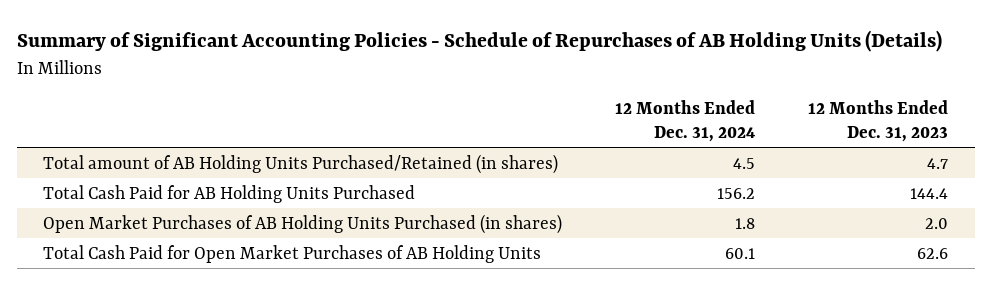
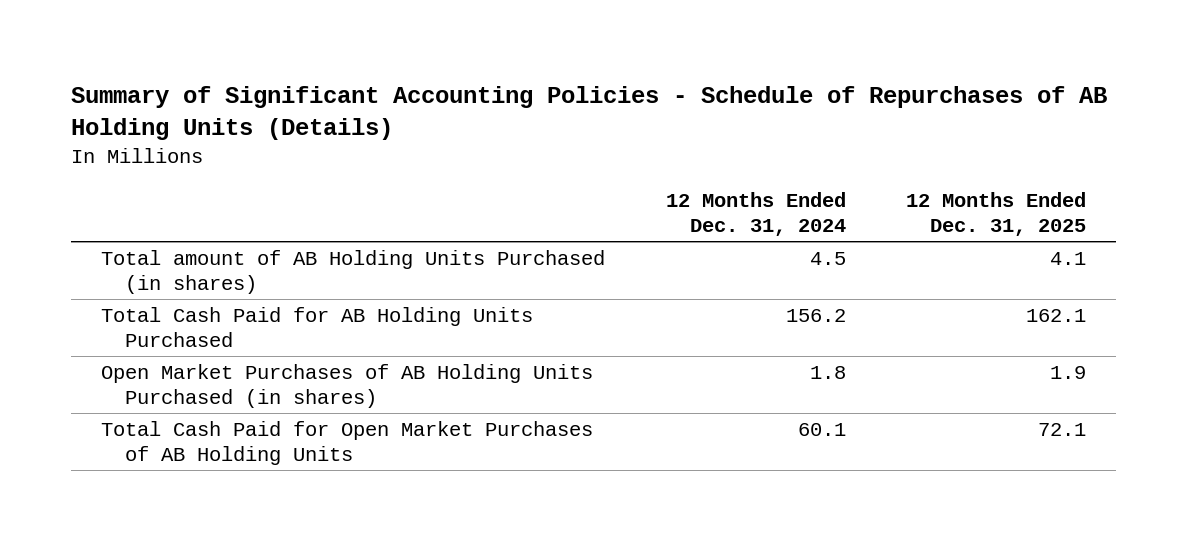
[808,100,949,142] 12 Months Ended Dec. 31, 2023 -> none
none -> [905,191,1086,236] 12 Months Ended Dec. 31, 2025
[43,153,559,174] Total amount of AB Holding Units Purchased/Retained (in shares) -> [101,250,606,294] Total amount of AB Holding Units Purchased (in shares)

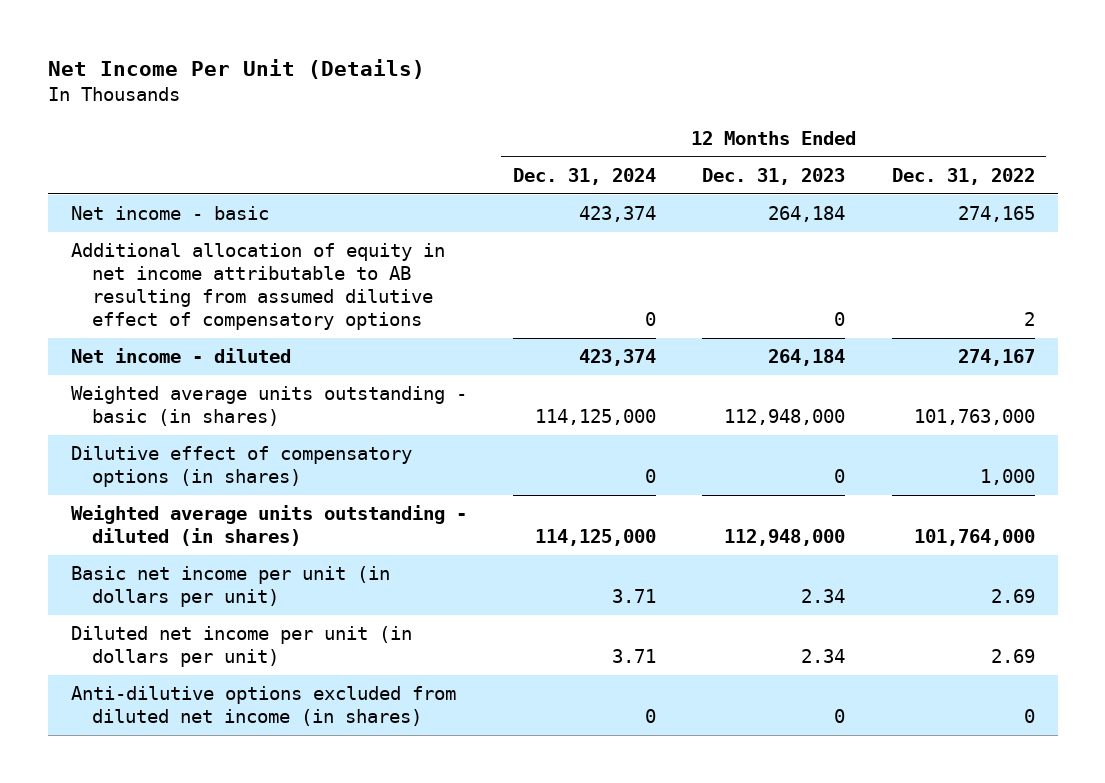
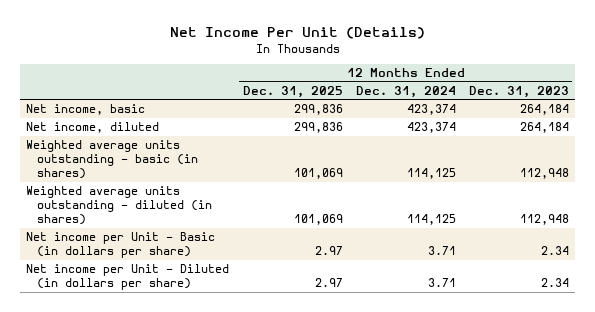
[891,167,1035,185] Dec. 31, 2022 -> none
none -> [242,85,343,98] Dec. 31, 2025
[70,243,445,331] Additional allocation of equity in net income attributable to AB resulting from assumed dilutive effect of compensatory options -> none
[70,446,412,488] Dilutive effect of compensatory options (in shares) -> none
[70,686,456,727] Anti-dilutive options excluded from diluted net income (in shares) -> none
[70,206,269,221] Net income - basic -> [26,104,146,116] Net income, basic
[70,348,291,364] Net income - diluted -> [26,122,160,134] Net income, diluted
[535,409,657,426] 114,125,000 -> [406,168,456,180] 114,125
[724,409,846,426] 112,948,000 -> [519,168,569,180] 112,948
[535,529,657,547] 114,125,000 -> [406,214,456,226] 114,125
[724,529,846,547] 112,948,000 -> [519,214,569,226] 112,948
[70,566,390,608] Basic net income per unit (in dollars per unit) -> [26,232,216,259] Net income per Unit - Basic (in dollars per share)
[70,626,412,668] Diluted net income per unit (in dollars per unit) -> [26,264,230,291] Net income per Unit - Diluted (in dollars per share)

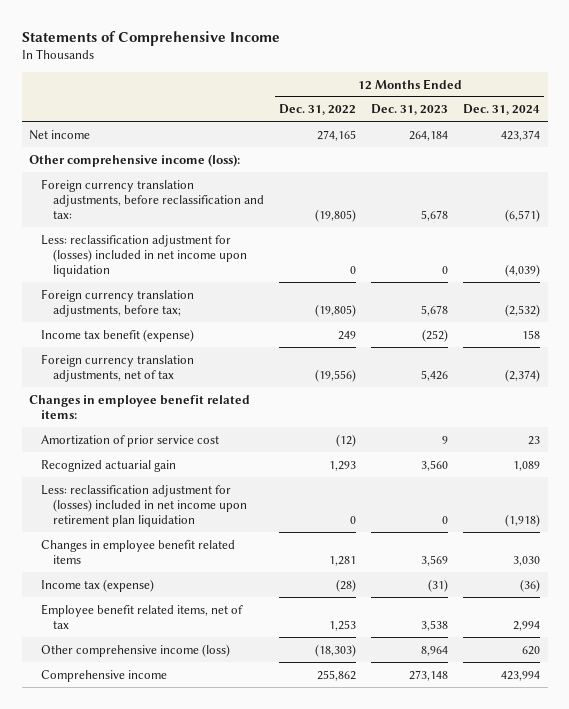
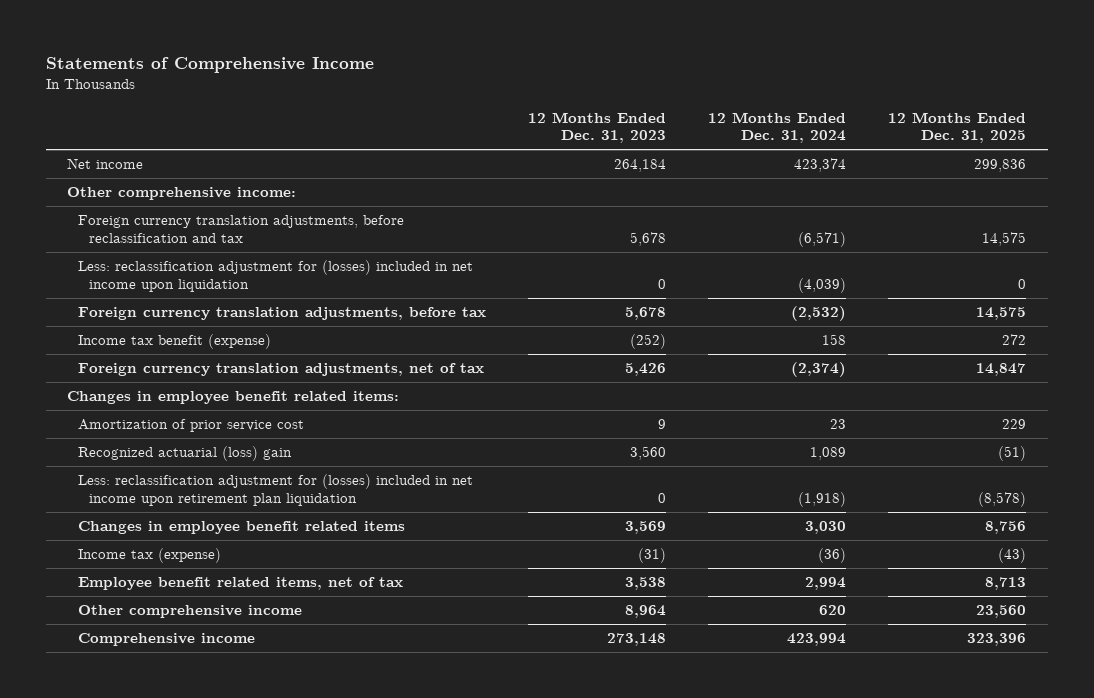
[278,104,356,116] Dec. 31, 2022 -> none
none -> [888,111,1027,144] 12 Months Ended Dec. 31, 2025
[29,153,241,167] Other comprehensive income (loss): -> [67,187,297,201] Other comprehensive income:
[41,178,264,219] Foreign currency translation adjustments, before reclassification and tax: -> [78,215,405,243] Foreign currency translation adjustments, before reclassification and tax
[41,288,195,317] Foreign currency translation adjustments, before tax; -> [78,307,487,321] Foreign currency translation adjustments, before tax
[41,459,177,472] Recognized actuarial gain -> [78,446,293,462] Recognized actuarial (loss) gain
[41,643,231,657] Other comprehensive income (loss) -> [78,605,303,619] Other comprehensive income

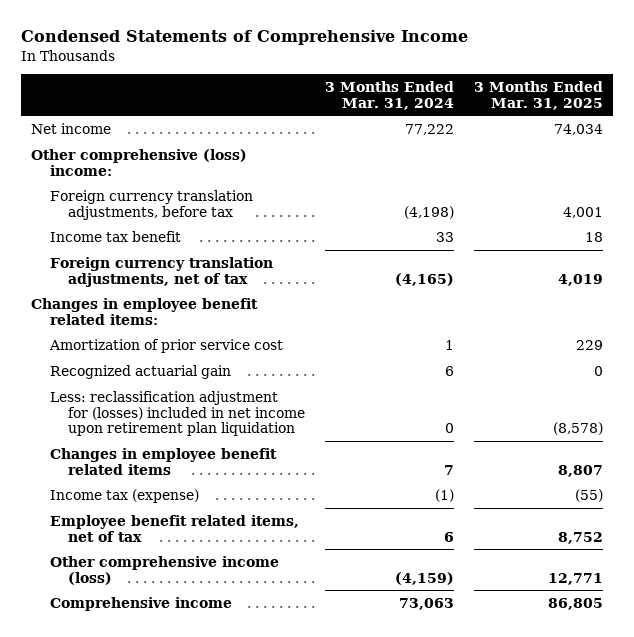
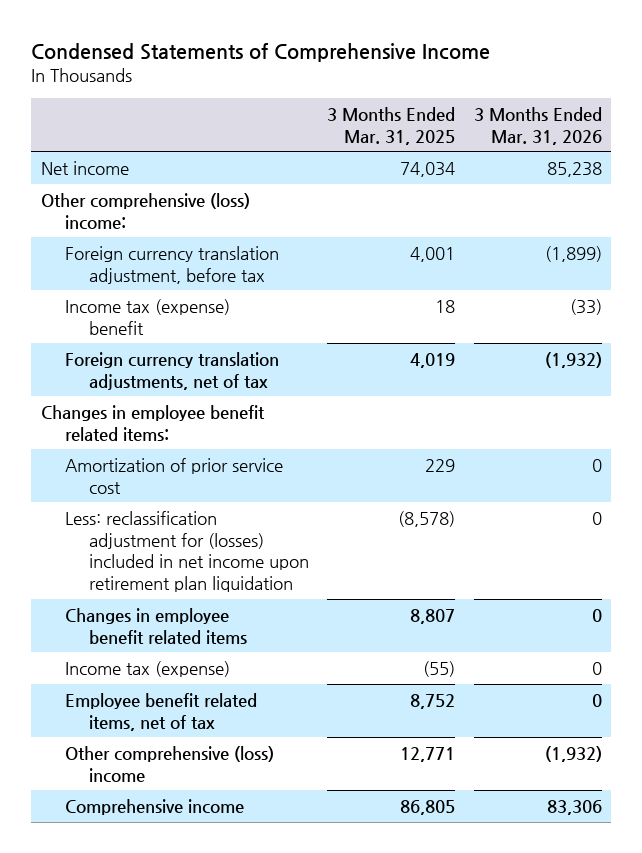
[325,80,455,110] 3 Months Ended Mar. 31, 2024 -> none
none -> [473,106,602,145] 3 Months Ended Mar. 31, 2026
[49,189,253,220] Foreign currency translation adjustments, before tax -> [64,245,279,284] Foreign currency translation adjustment, before tax
[49,230,181,242] Income tax benefit -> [64,298,230,335] Income tax (expense) benefit
[49,364,231,379] Recognized actuarial gain -> none
[49,555,279,585] Other comprehensive income (loss) -> [64,745,274,783] Other comprehensive (loss) income

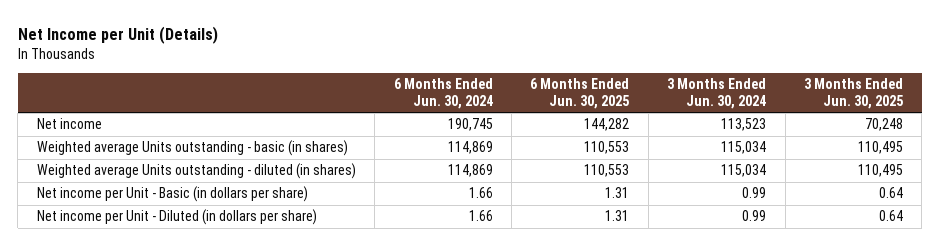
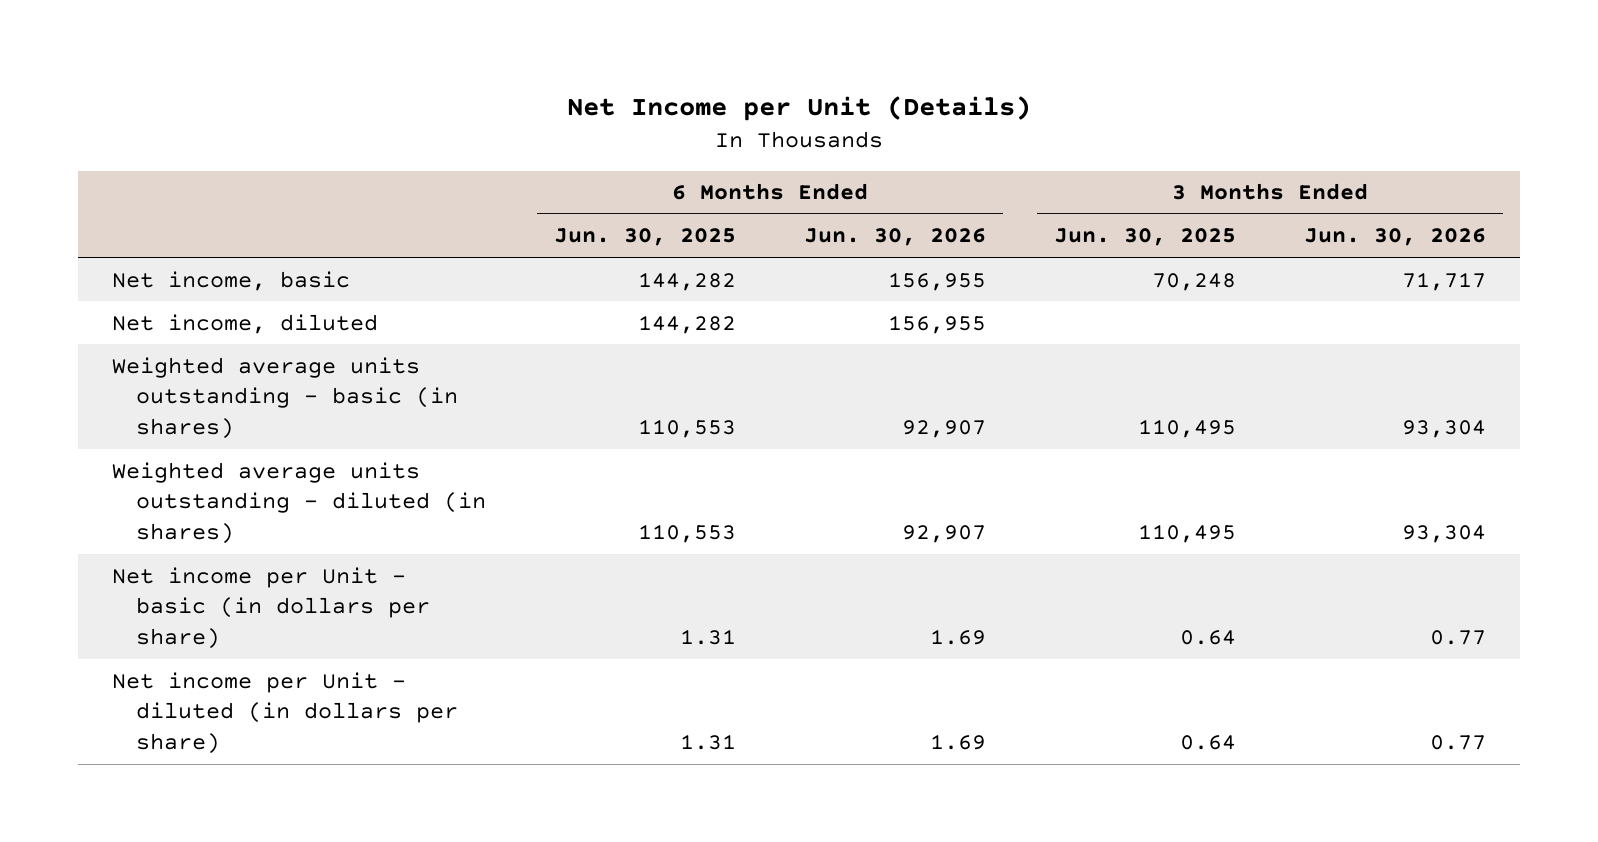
[393,78,493,109] 6 Months Ended Jun. 30, 2024 -> none
[667,78,767,109] 3 Months Ended Jun. 30, 2024 -> none
none -> [804,228,987,247] Jun. 30, 2026
none -> [1303,228,1486,247] Jun. 30, 2026
[36,118,102,130] Net income -> [112,270,351,291] Net income, basic
none -> [112,313,379,334] Net income, diluted
[36,140,348,157] Weighted average Units outstanding - basic (in shares) -> [112,356,459,440] Weighted average units outstanding - basic (in shares)
[36,163,356,180] Weighted average Units outstanding - diluted (in shares) -> [112,461,487,545] Weighted average units outstanding - diluted (in shares)
[36,186,308,203] Net income per Unit - Basic (in dollars per share) -> [112,566,431,650] Net income per Unit - basic (in dollars per share)
[36,209,317,226] Net income per Unit - Diluted (in dollars per share) -> [112,671,459,755] Net income per Unit - diluted (in dollars per share)

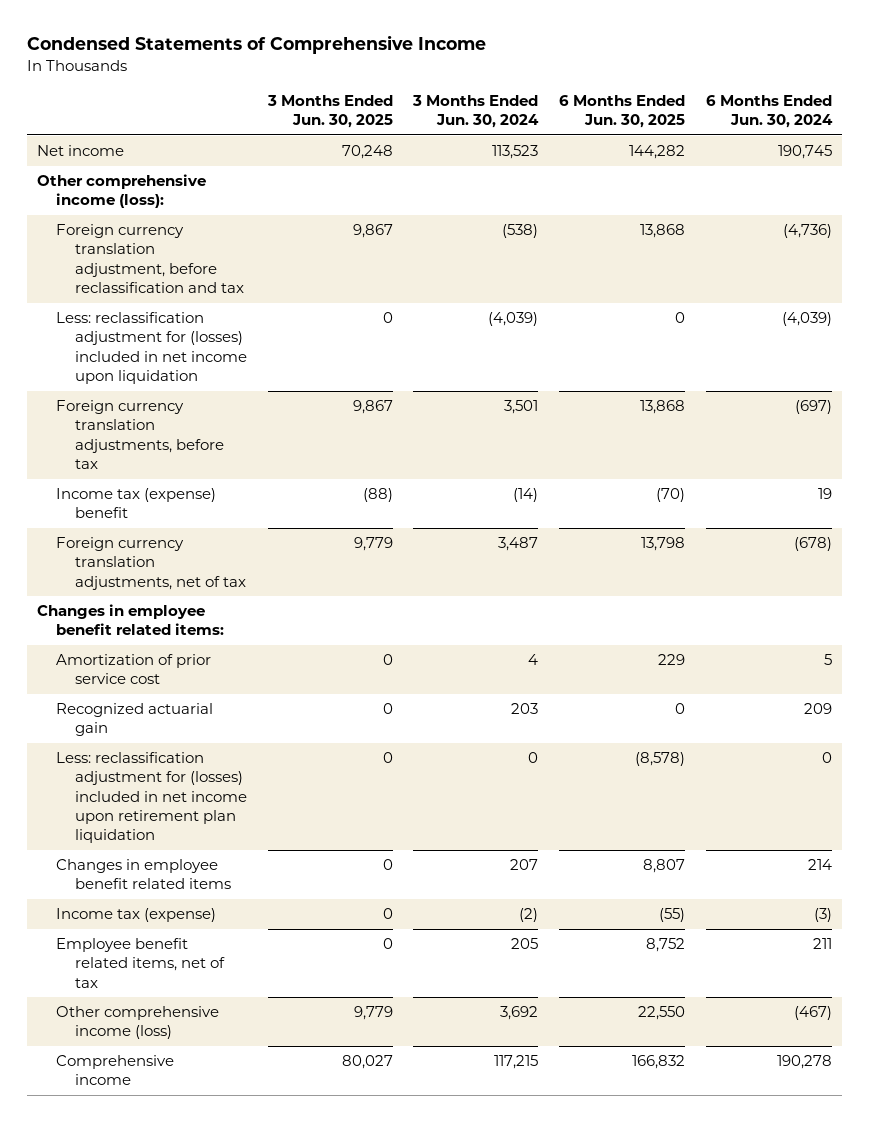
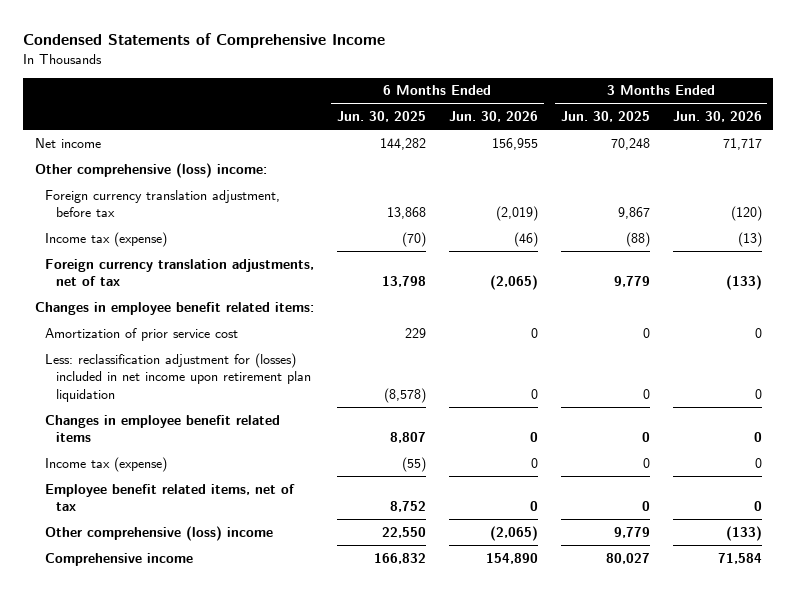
[412,94,540,129] 3 Months Ended Jun. 30, 2024 -> none
[705,94,833,129] 6 Months Ended Jun. 30, 2024 -> none
none -> [448,111,538,123] Jun. 30, 2026
none -> [672,111,762,123] Jun. 30, 2026
[56,224,245,294] Foreign currency translation adjustment, before reclassification and tax -> none
[56,312,248,385] Less: reclassification adjustment for (losses) included in net income upon liquidation -> none
[37,174,207,209] Other comprehensive income (loss): -> [34,162,267,178] Other comprehensive (loss) income:
[56,400,225,470] Foreign currency translation adjustments, before tax -> [45,189,281,218] Foreign currency translation adjustment, before tax
[56,488,217,519] Income tax (expense) benefit -> [45,231,168,247] Income tax (expense)
[56,703,214,737] Recognized actuarial gain -> none
[56,1006,220,1040] Other comprehensive income (loss) -> [45,525,274,541] Other comprehensive (loss) income

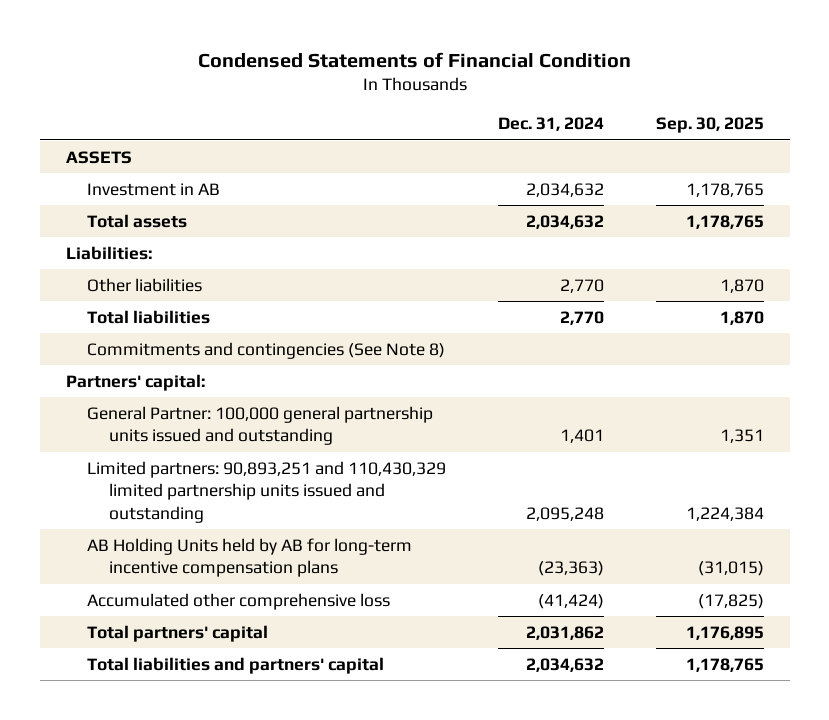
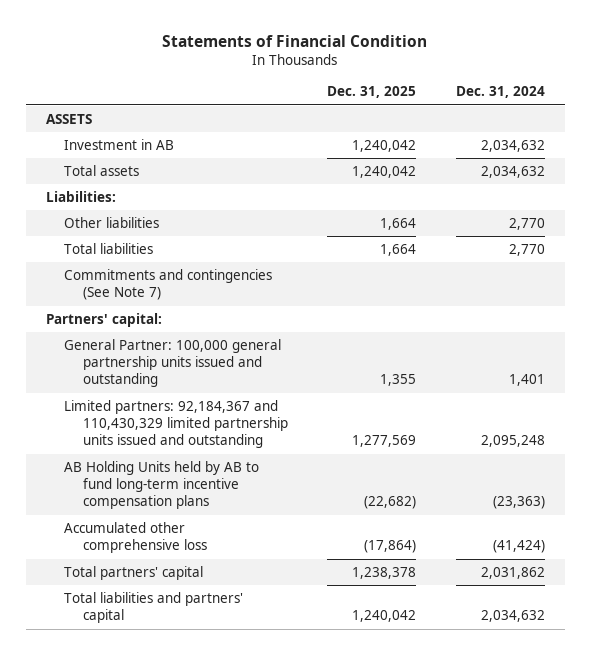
[197,51,631,68] Condensed Statements of Financial Condition -> [162,34,428,47] Statements of Financial Condition
[655,117,764,134] Sep. 30, 2025 -> none
none -> [327,86,417,99] Dec. 31, 2025
[87,341,446,359] Commitments and contingencies (See Note 8) -> [64,269,273,301] Commitments and contingencies (See Note 7)
[87,460,447,523] Limited partners: 90,893,251 and 110,430,329 limited partnership units issued and outstanding -> [64,400,288,449] Limited partners: 92,184,367 and 110,430,329 limited partnership units issued and outstanding
[87,537,413,578] AB Holding Units held by AB for long-term incentive compensation plans -> [64,461,260,510] AB Holding Units held by AB to fund long-term incentive compensation plans

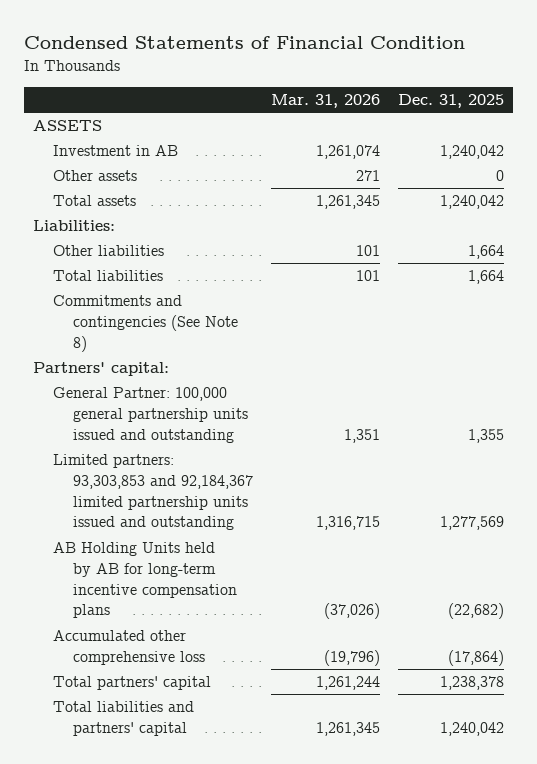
[162,34,428,47] Statements of Financial Condition -> [24,36,466,50] Condensed Statements of Financial Condition
[455,86,545,99] Dec. 31, 2024 -> none
none -> [271,94,381,109] Mar. 31, 2026
none -> [53,170,138,182] Other assets
[64,269,273,301] Commitments and contingencies (See Note 7) -> [53,295,239,352] Commitments and contingencies (See Note 8)
[64,400,288,449] Limited partners: 92,184,367 and 110,430,329 limited partnership units issued and outstanding -> [53,454,254,531] Limited partners: 93,303,853 and 92,184,367 limited partnership units issued and outstanding
[64,461,260,510] AB Holding Units held by AB to fund long-term incentive compensation plans -> [53,542,238,619] AB Holding Units held by AB for long-term incentive compensation plans

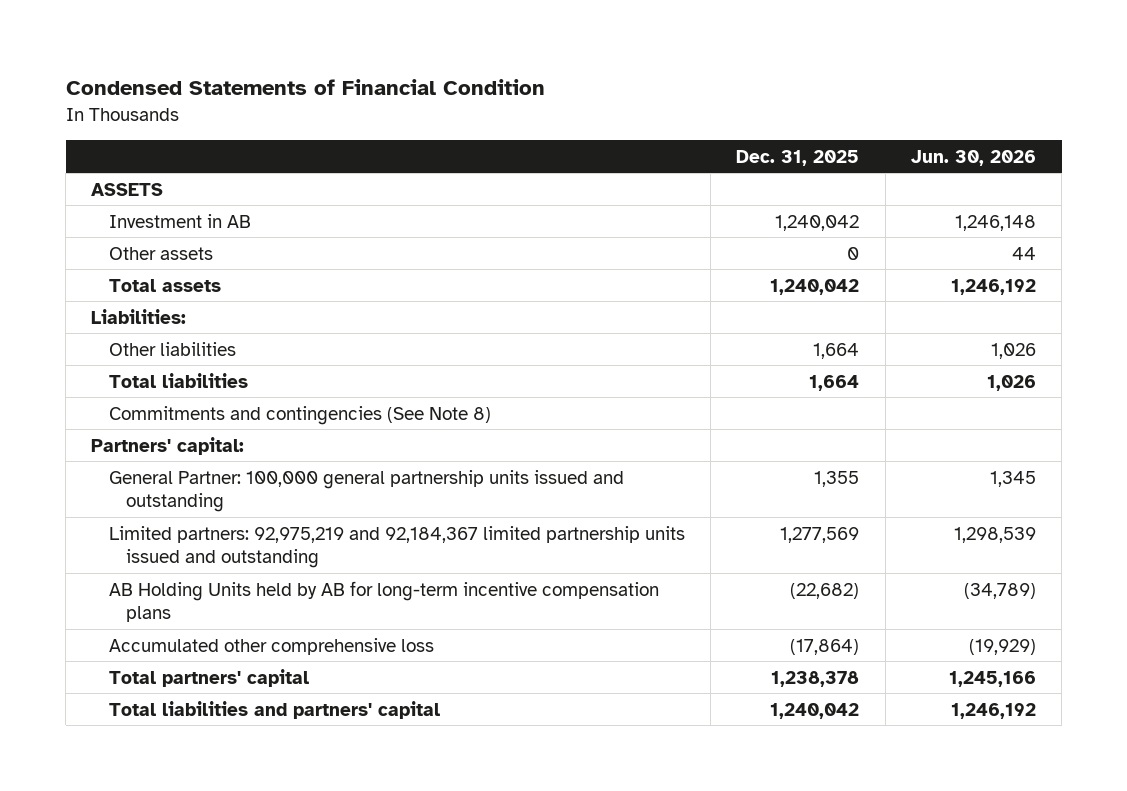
[271,94,381,109] Mar. 31, 2026 -> none
none -> [911,149,1037,166] Jun. 30, 2026
[53,454,254,531] Limited partners: 93,303,853 and 92,184,367 limited partnership units issued and outstanding -> [108,525,685,569] Limited partners: 92,975,219 and 92,184,367 limited partnership units issued and outstanding

